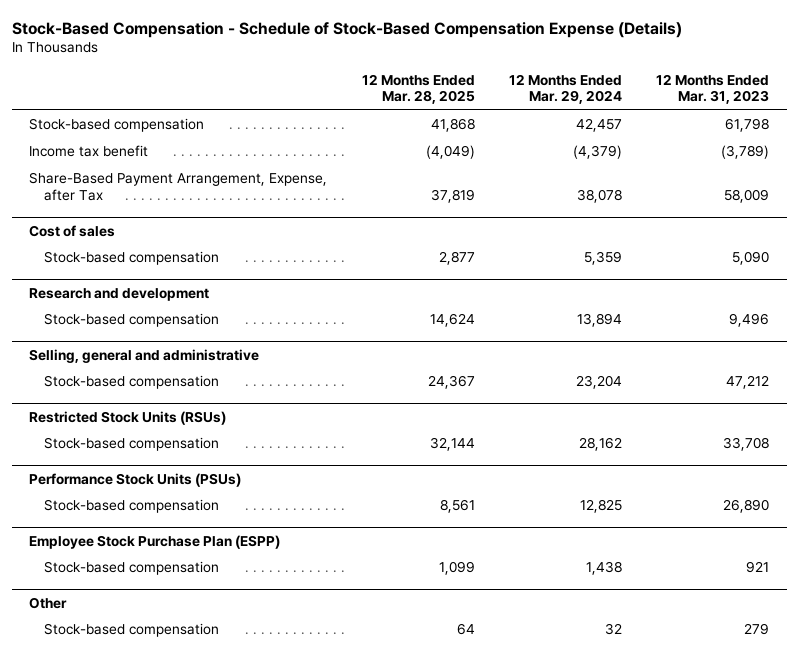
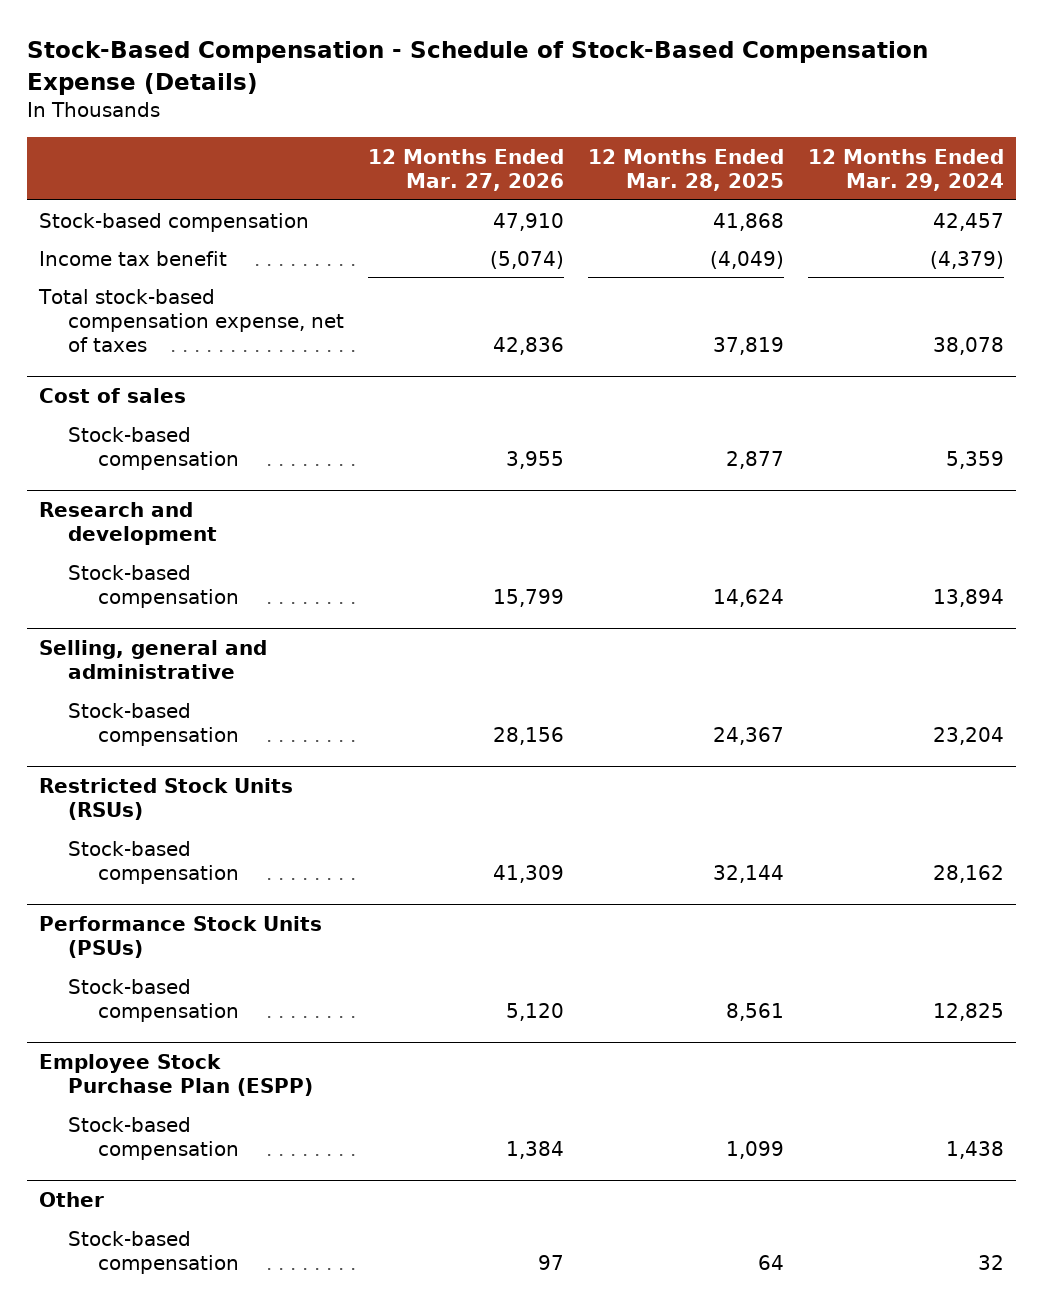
[656,73,770,105] 12 Months Ended Mar. 31, 2023 -> none
none -> [368,148,565,191] 12 Months Ended Mar. 27, 2026
[29,172,328,202] Share-Based Payment Arrangement, Expense, after Tax -> [38,288,345,352] Total stock-based compensation expense, net of taxes

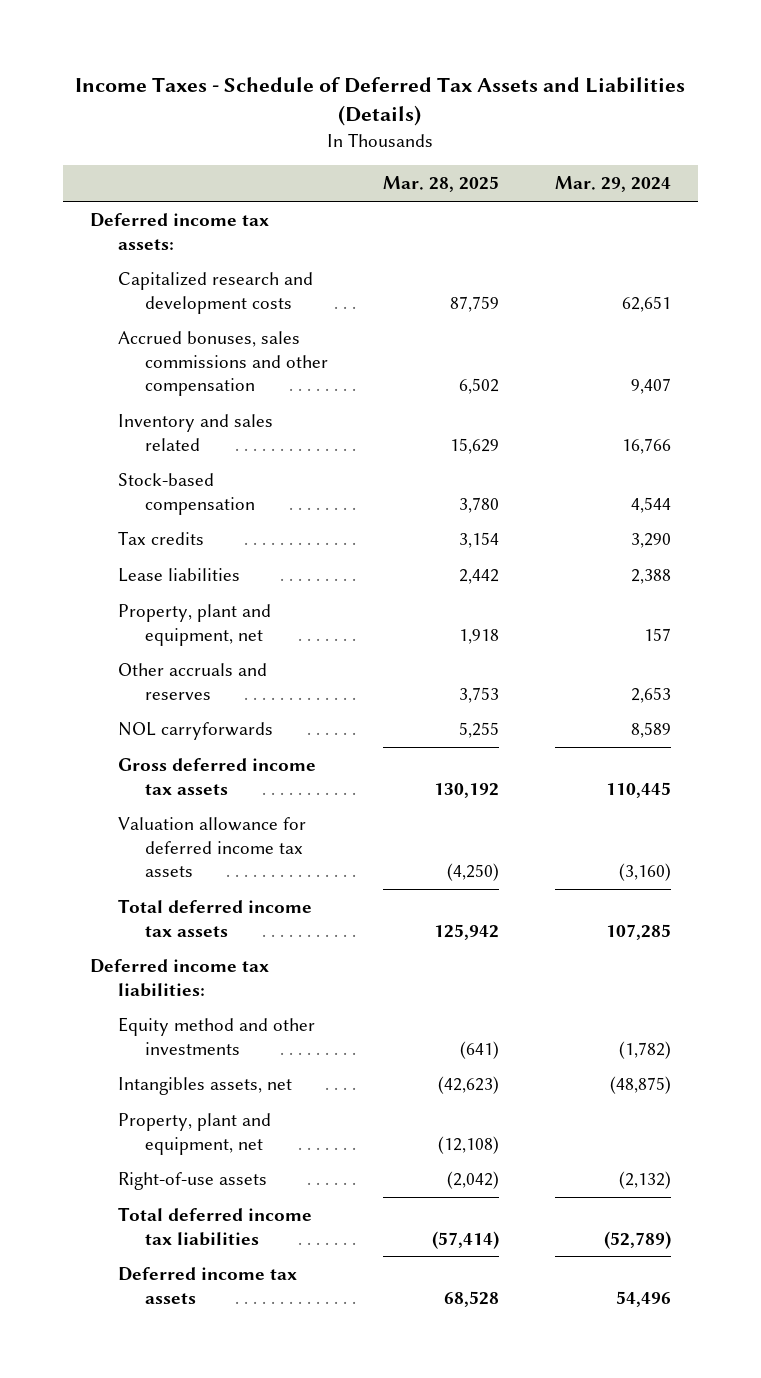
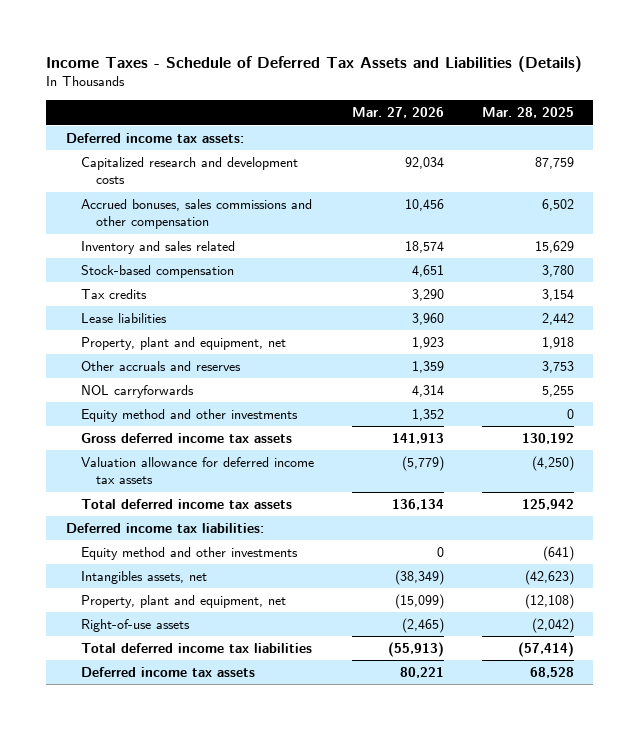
[554,176,671,193] Mar. 29, 2024 -> none
none -> [352,107,445,119] Mar. 27, 2026
none -> [80,409,298,423] Equity method and other investments

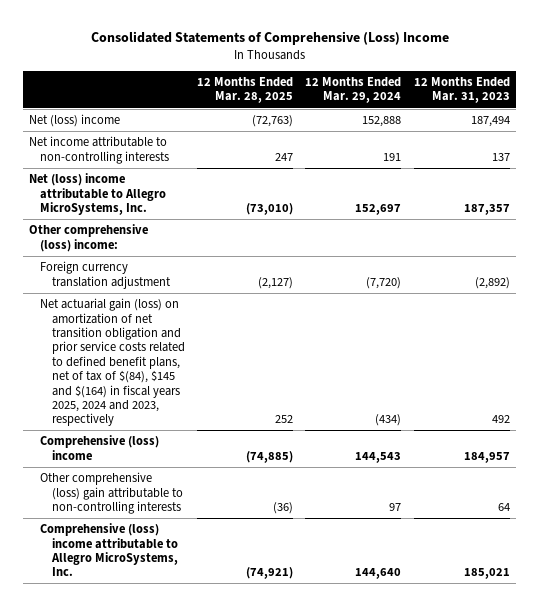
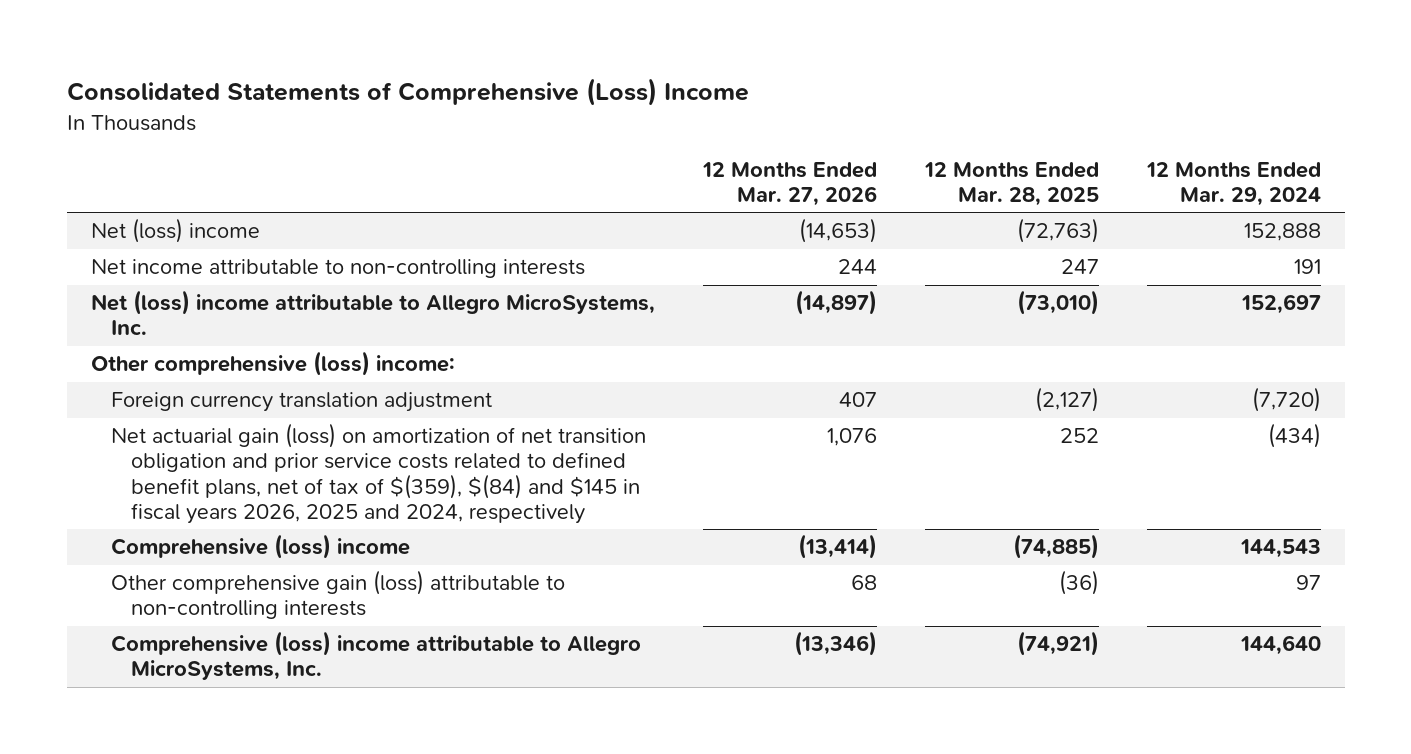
[413,77,510,104] 12 Months Ended Mar. 31, 2023 -> none
none -> [701,161,877,206] 12 Months Ended Mar. 27, 2026
[40,298,185,427] Net actuarial gain (loss) on amortization of net transition obligation and prior service costs related to defined benefit plans, net of tax of $(84), $145 and $(164) in fiscal years 2025, 2024 and 2023, respectively -> [110,423,646,524] Net actuarial gain (loss) on amortization of net transition obligation and prior service costs related to defined benefit plans, net of tax of $(359), $(84) and $145 in fiscal years 2026, 2025 and 2024, respectively
[40,472,183,514] Other comprehensive (loss) gain attributable to non-controlling interests -> [110,570,565,620] Other comprehensive gain (loss) attributable to non-controlling interests

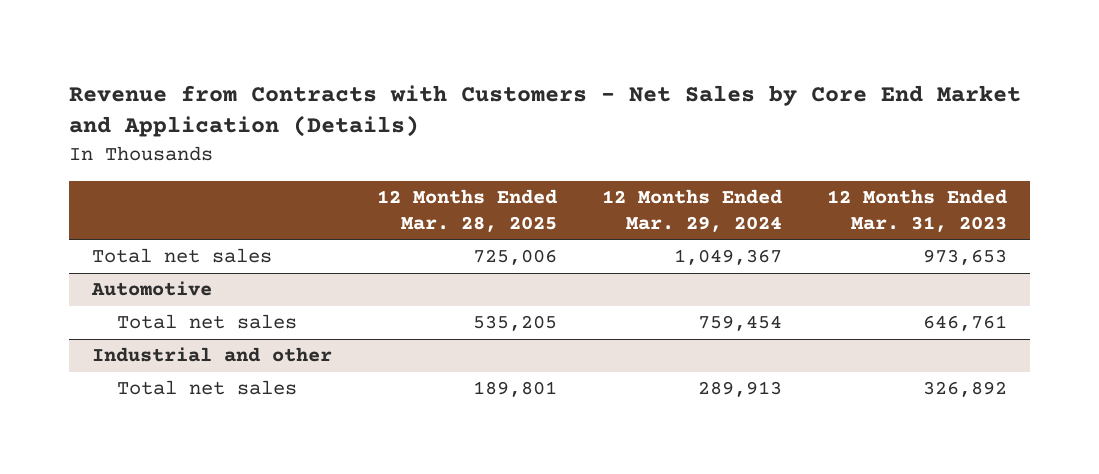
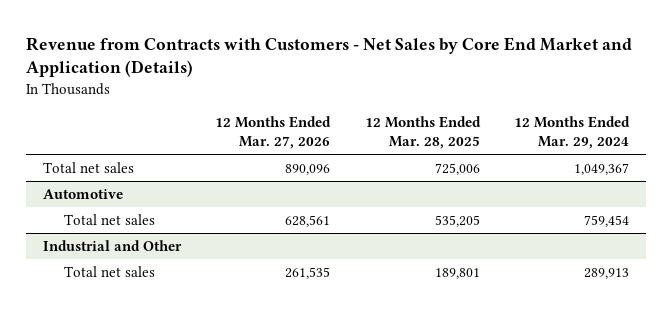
[827,189,1008,232] 12 Months Ended Mar. 31, 2023 -> none
none -> [215,116,332,149] 12 Months Ended Mar. 27, 2026
[91,347,332,363] Industrial and other -> [43,240,183,252] Industrial and Other

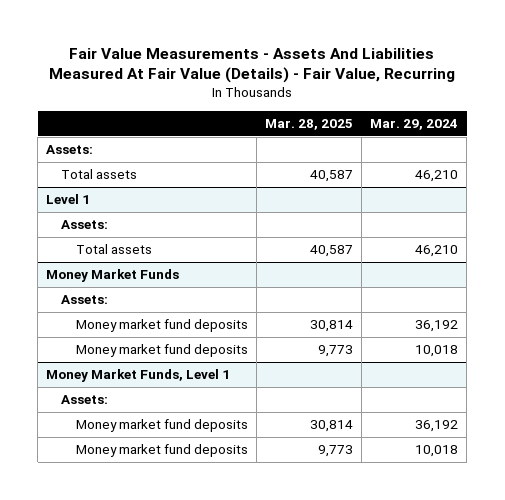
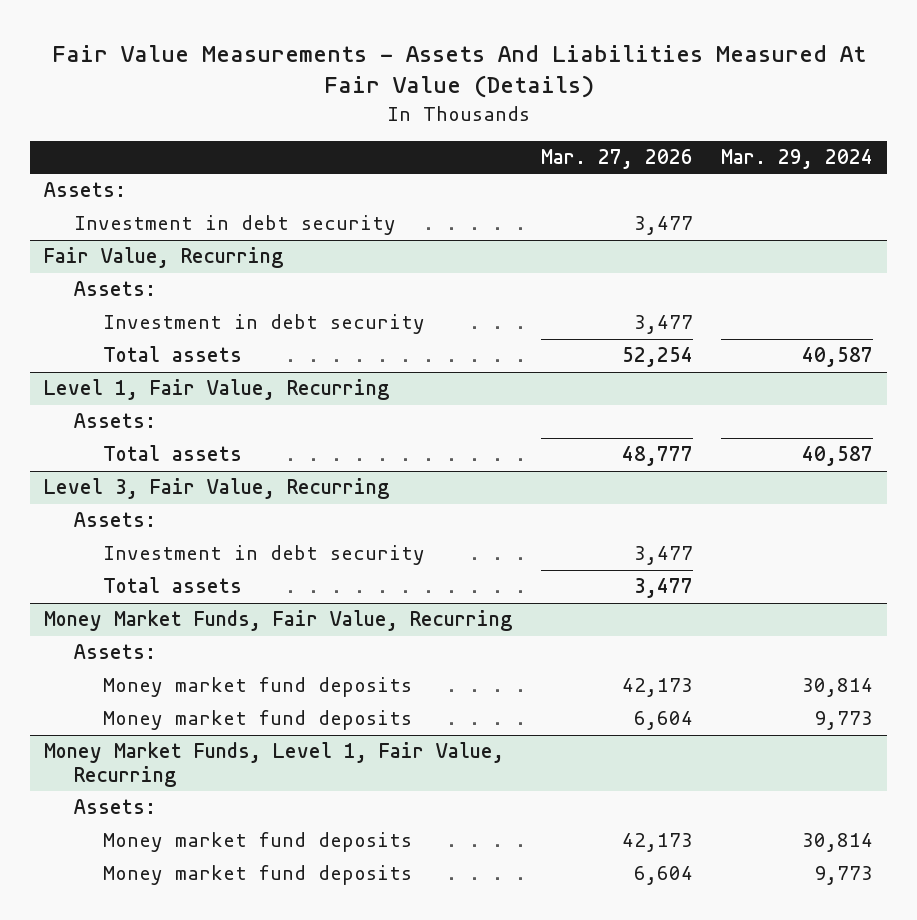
[49,47,456,84] Fair Value Measurements - Assets And Liabilities Measured At Fair Value (Details) - Fair Value, Recurring -> [51,44,866,99] Fair Value Measurements - Assets And Liabilities Measured At Fair Value (Details)
[265,119,354,131] Mar. 28, 2025 -> none
none -> [540,149,693,170] Mar. 27, 2026
[61,169,138,180] Total assets -> none
[46,194,91,205] Level 1 -> none
none -> [73,215,396,236] Investment in debt security
none -> [44,247,284,269] Fair Value, Recurring
[46,269,180,283] Money Market Funds -> none
none -> [103,314,426,335] Investment in debt security
[415,245,459,258] 46,210 -> [801,347,873,368] 40,587
none -> [44,379,390,401] Level 1, Fair Value, Recurring
[75,319,248,333] Money market fund deposits -> none
[75,344,248,358] Money market fund deposits -> none
[46,369,231,383] Money Market Funds, Level 1 -> none
none -> [103,445,243,462] Total assets
none -> [44,478,390,500] Level 3, Fair Value, Recurring
none -> [103,545,426,566] Investment in debt security
none -> [103,577,243,594] Total assets
none -> [44,610,513,632] Money Market Funds, Fair Value, Recurring
none -> [73,644,156,660] Assets:
[415,420,459,433] 36,192 -> [801,678,873,698] 30,814
[415,445,459,458] 10,018 -> [813,711,873,731] 9,773
none -> [44,742,505,787] Money Market Funds, Level 1, Fair Value, Recurring
none -> [73,799,156,815] Assets:
none -> [103,832,413,853] Money market fund deposits
none -> [103,865,413,886] Money market fund deposits

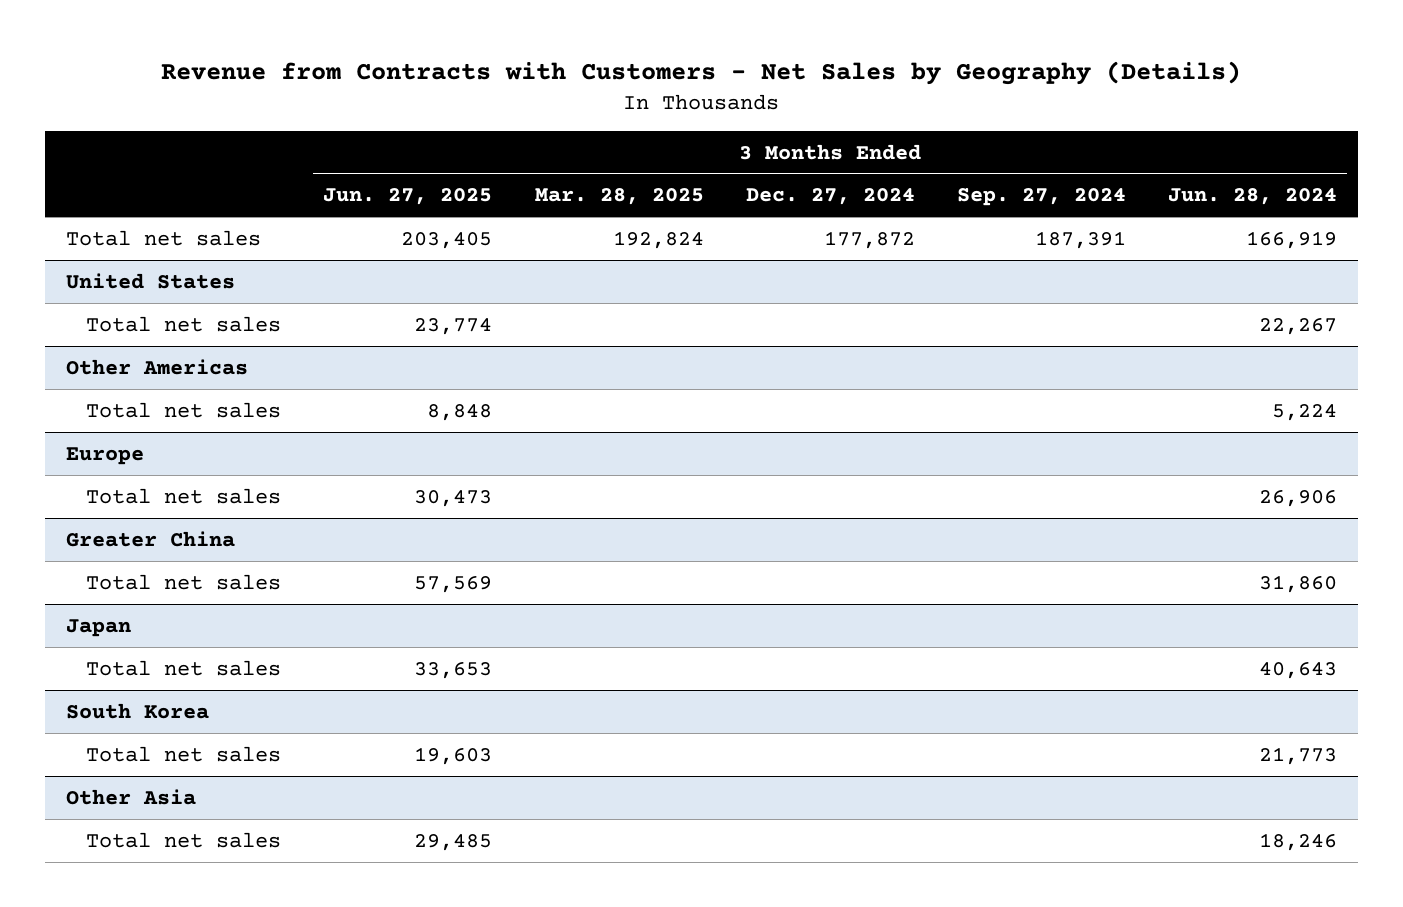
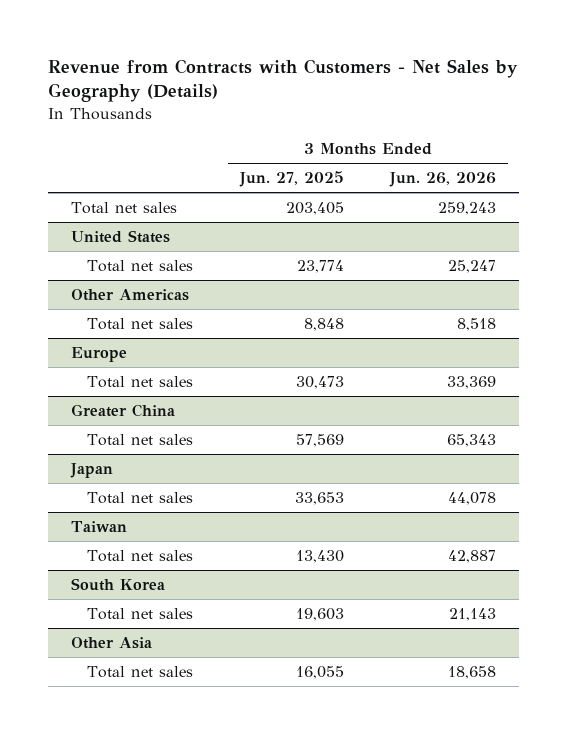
[534,188,704,206] Mar. 28, 2025 -> none
[745,188,915,206] Dec. 27, 2024 -> none
[956,188,1126,207] Sep. 27, 2024 -> none
[1167,188,1337,206] Jun. 28, 2024 -> none
none -> [388,172,496,188] Jun. 26, 2026
none -> [71,520,128,532] Taiwan
none -> [87,549,194,562] Total net sales
[414,833,493,851] 29,485 -> [295,665,344,679] 16,055

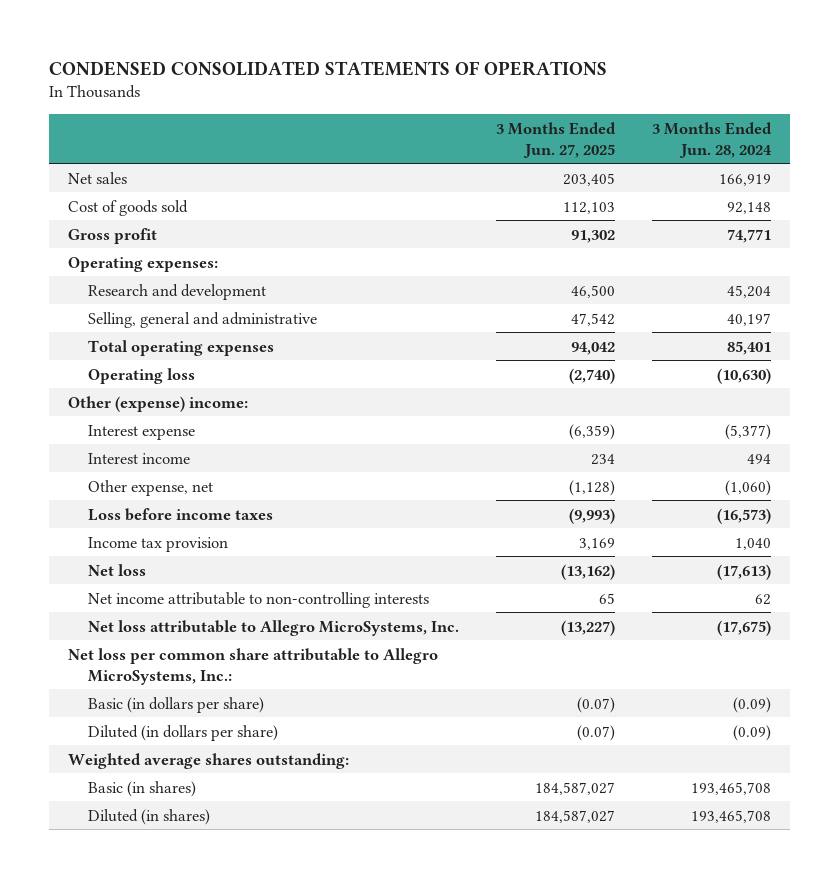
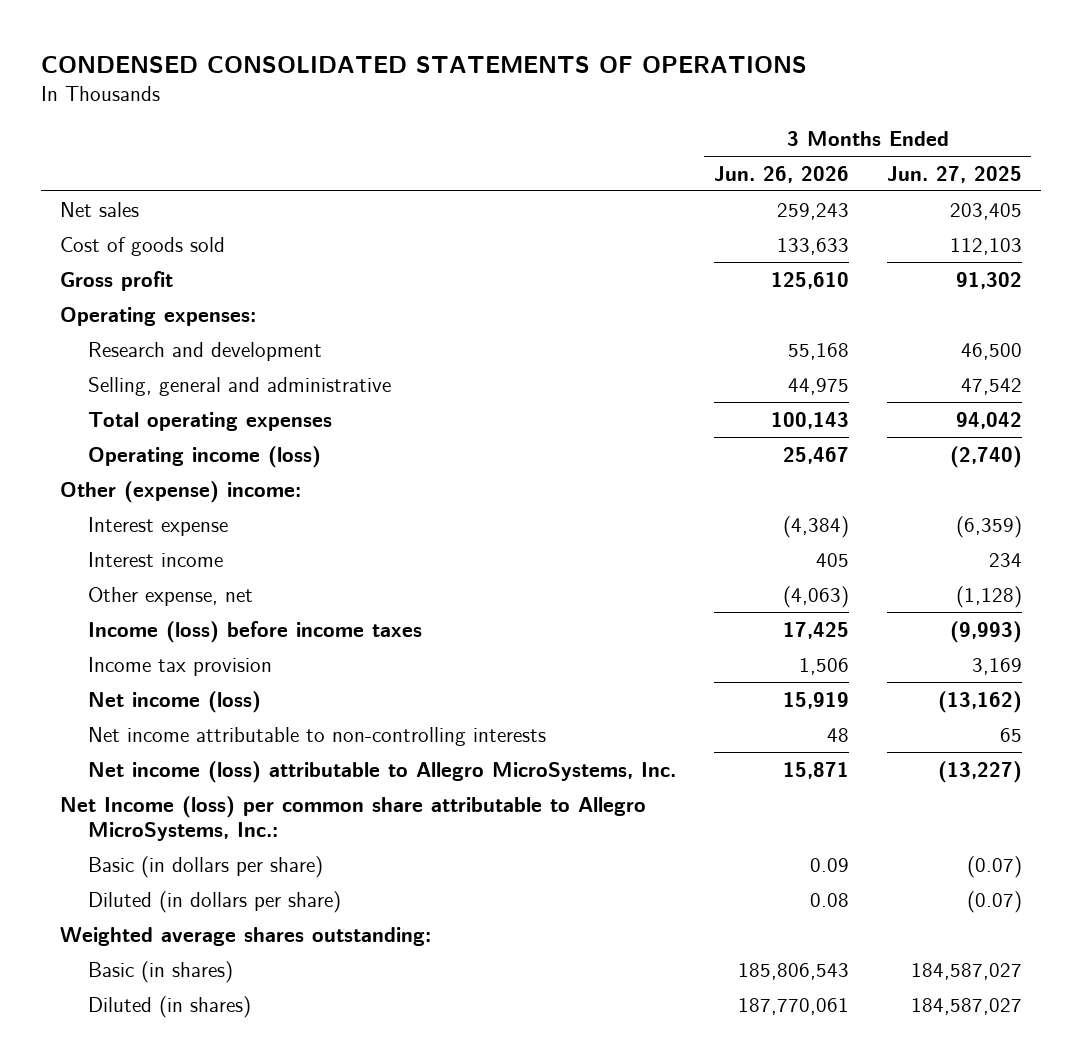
[652,121,773,158] 3 Months Ended Jun. 28, 2024 -> none
none -> [713,165,849,183] Jun. 26, 2026
[87,367,195,384] Operating loss -> [87,445,321,468] Operating income (loss)
[87,507,273,521] Loss before income taxes -> [87,620,422,643] Income (loss) before income taxes
[87,563,146,576] Net loss -> [87,690,261,713] Net income (loss)
[87,619,459,636] Net loss attributable to Allegro MicroSystems, Inc. -> [87,760,676,783] Net income (loss) attributable to Allegro MicroSystems, Inc.
[67,647,438,685] Net loss per common share attributable to Allegro MicroSystems, Inc.: -> [59,795,646,841] Net Income (loss) per common share attributable to Allegro MicroSystems, Inc.:

